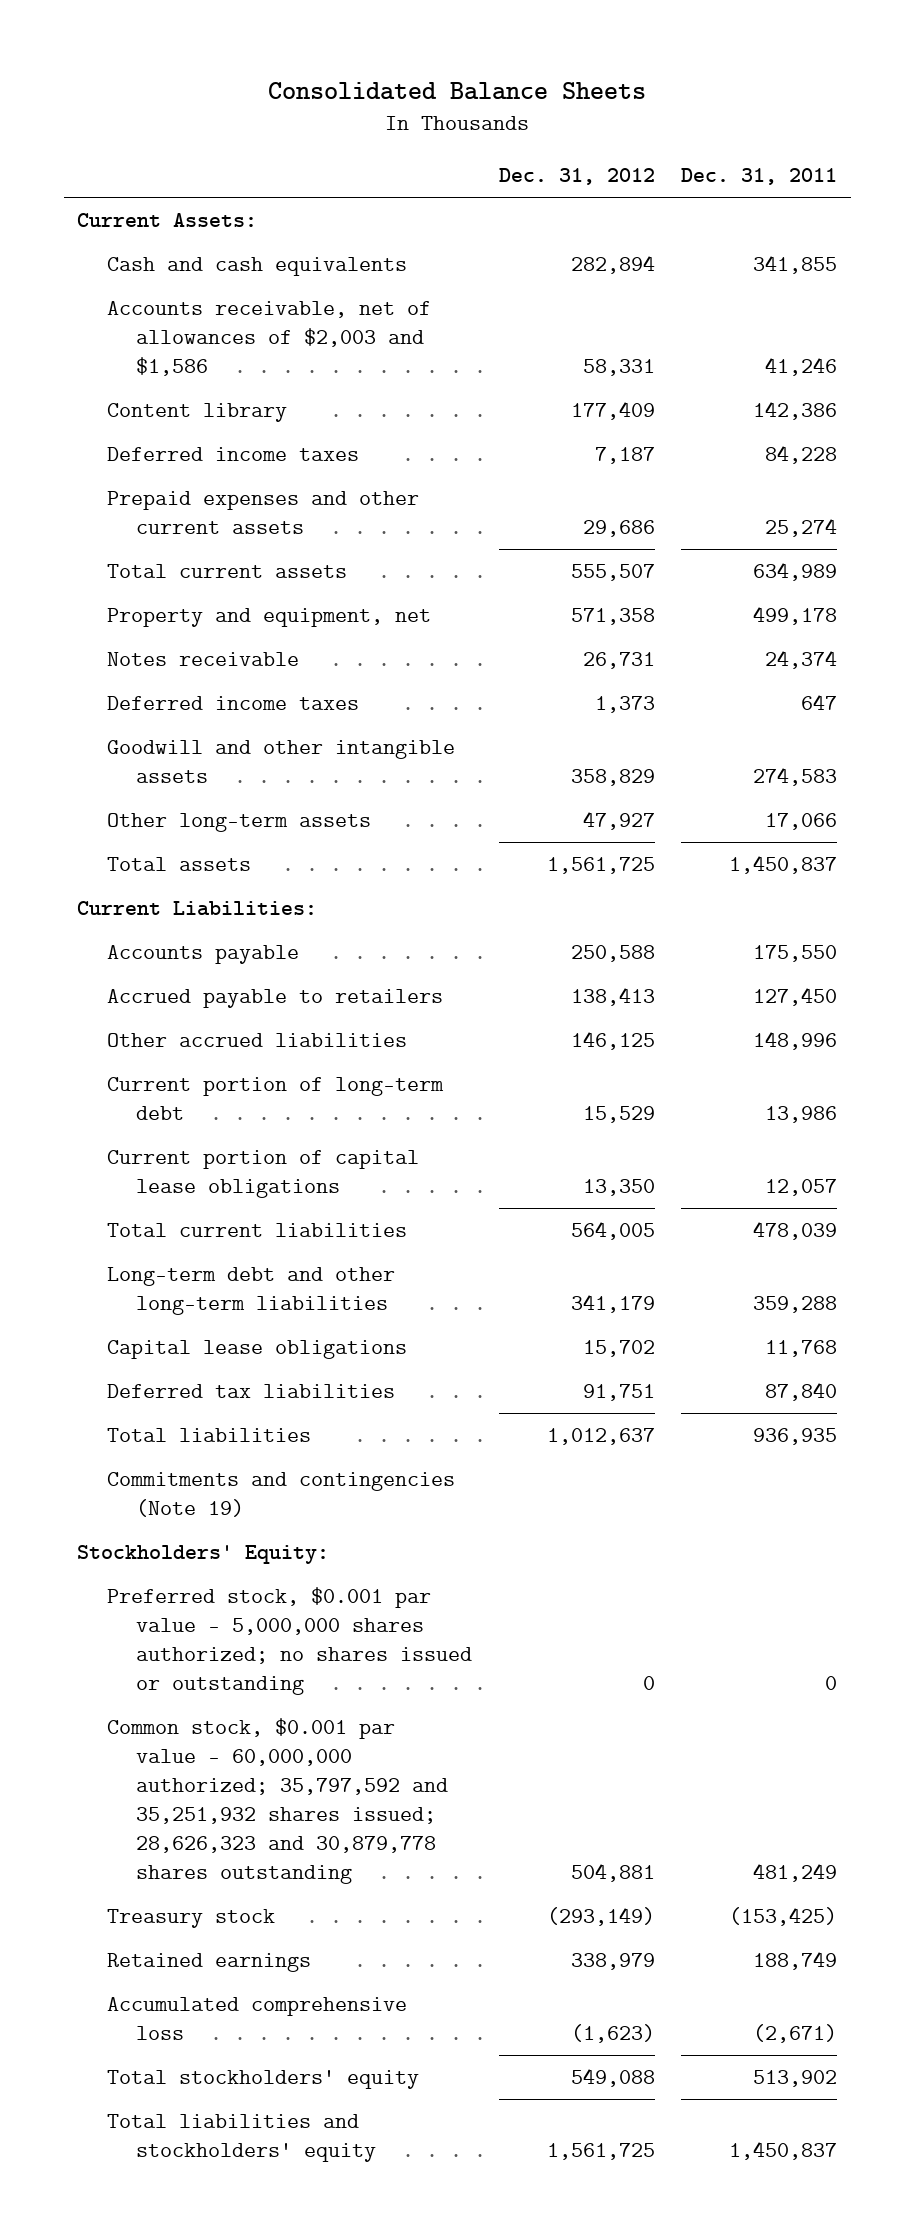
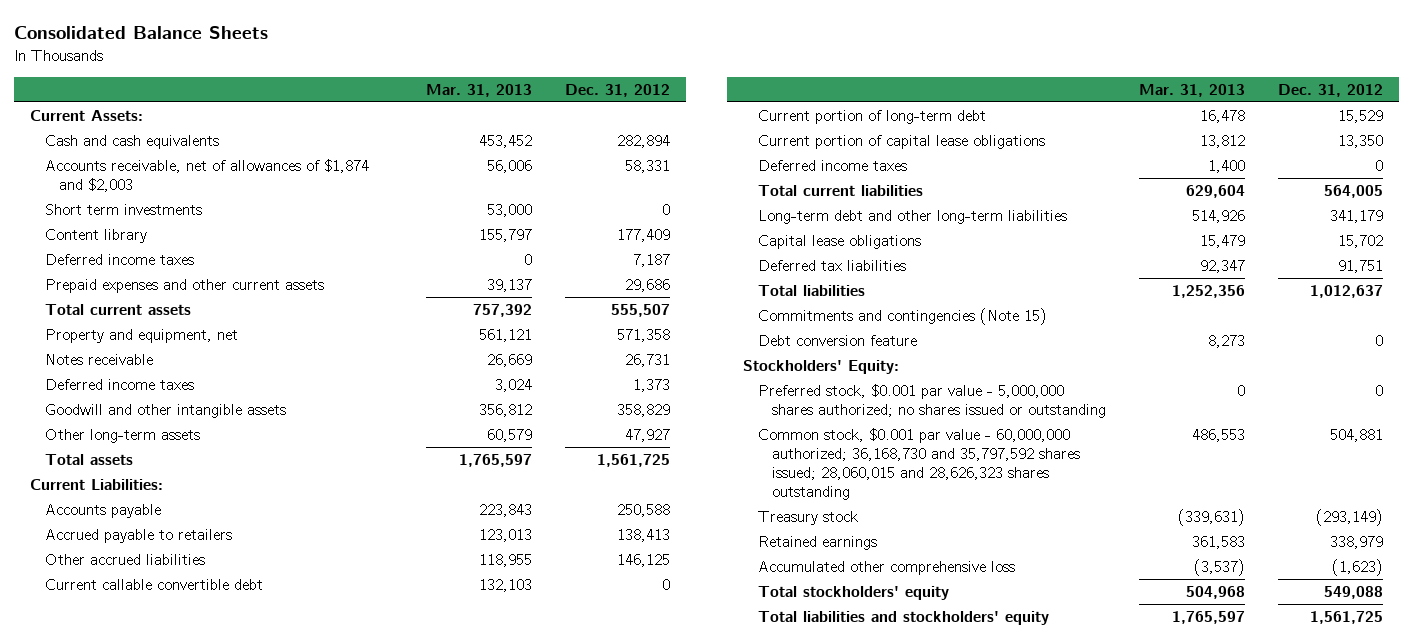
[681,168,838,186] Dec. 31, 2011 -> none
none -> [426,83,533,97] Mar. 31, 2013
[106,301,431,376] Accounts receivable, net of allowances of $2,003 and $1,586 -> [44,158,369,193] Accounts receivable, net of allowances of $1,874 and $2,003
none -> [44,203,202,215] Short term investments
none -> [44,578,263,590] Current callable convertible debt
none -> [757,159,907,171] Deferred income taxes
[106,1472,455,1518] Commitments and contingencies (Note 19) -> [757,307,1047,325] Commitments and contingencies (Note 15)
none -> [757,334,917,346] Debt conversion feature
[106,1718,449,1884] Common stock, $0.001 par value - 60,000,000 authorized; 35,797,592 and 35,251,932 shares issued; 28,626,323 and 30,879,778 shares outstanding -> [757,427,1081,501] Common stock, $0.001 par value - 60,000,000 authorized; 36,168,730 and 35,797,592 shares issued; 28,060,015 and 28,626,323 shares outstanding
[106,1997,407,2041] Accumulated comprehensive loss -> [757,560,1015,575] Accumulated other comprehensive loss

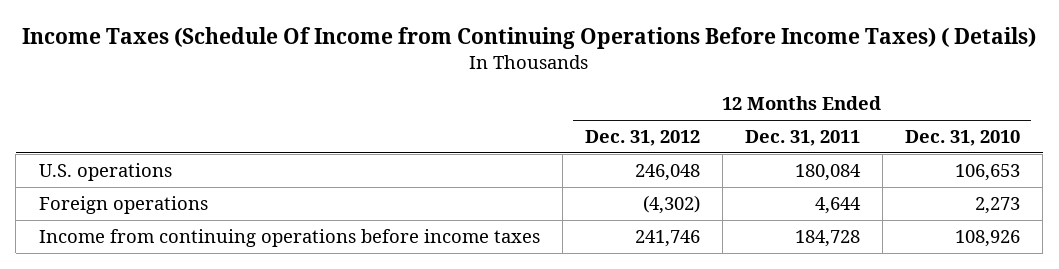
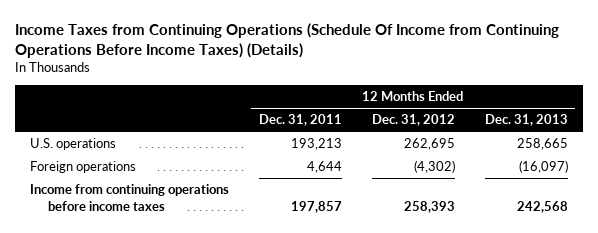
[22,27,1037,50] Income Taxes (Schedule Of Income from Continuing Operations Before Income Taxes) ( Details) -> [15,22,560,58] Income Taxes from Continuing Operations (Schedule Of Income from Continuing Operations Before Income Taxes) (Details)
[905,130,1021,147] Dec. 31, 2010 -> none
none -> [484,114,568,127] Dec. 31, 2013
[634,163,700,181] 246,048 -> [403,138,455,151] 262,695
[794,163,861,181] 180,084 -> [290,138,342,151] 193,213
[634,229,700,247] 241,746 -> [403,200,455,213] 258,393
[794,229,860,247] 184,728 -> [290,200,342,213] 197,857

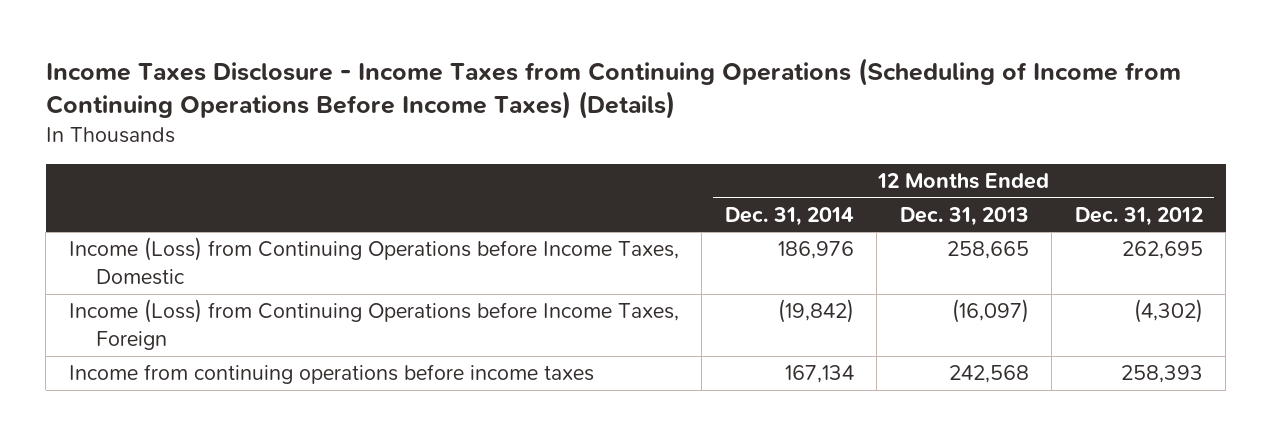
[15,22,560,58] Income Taxes from Continuing Operations (Schedule Of Income from Continuing Operations Before Income Taxes) (Details) -> [45,57,1181,120] Income Taxes Disclosure - Income Taxes from Continuing Operations (Scheduling of Income from Continuing Operations Before Income Taxes) (Details)
[258,114,342,127] Dec. 31, 2011 -> none
none -> [724,206,854,226] Dec. 31, 2014
[29,138,116,151] U.S. operations -> [68,237,679,286] Income (Loss) from Continuing Operations before Income Taxes, Domestic
[29,161,136,174] Foreign operations -> [68,299,679,351] Income (Loss) from Continuing Operations before Income Taxes, Foreign

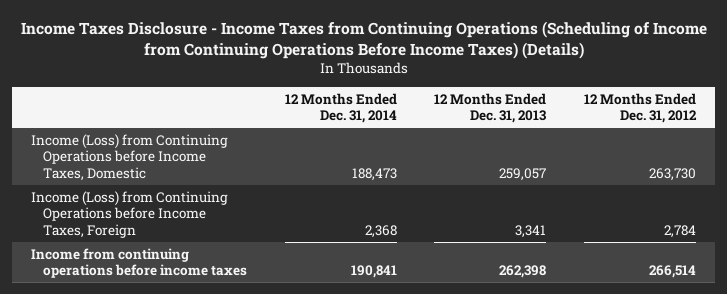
[777,241,854,260] 186,976 -> [351,168,397,182] 188,473
[946,241,1029,260] 258,665 -> [499,168,547,182] 259,057
[1121,241,1203,260] 262,695 -> [649,168,697,182] 263,730
[777,299,854,324] (19,842) -> [364,225,397,239] 2,368
[951,299,1029,324] (16,097) -> [515,225,547,239] 3,341
[1133,299,1203,324] (4,302) -> [664,225,697,239] 2,784
[784,365,854,384] 167,134 -> [350,265,397,279] 190,841
[948,365,1029,384] 242,568 -> [499,265,547,279] 262,398
[1120,365,1203,384] 258,393 -> [649,265,697,279] 266,514

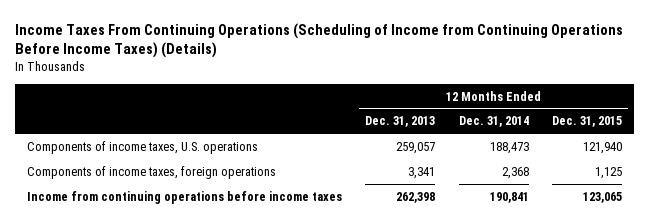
[20,20,707,59] Income Taxes Disclosure - Income Taxes from Continuing Operations (Scheduling of Income from Continuing Operations Before Income Taxes) (Details) -> [15,22,624,59] Income Taxes From Continuing Operations (Scheduling of Income from Continuing Operations Before Income Taxes) (Details)
[584,92,698,124] 12 Months Ended Dec. 31, 2012 -> none
none -> [552,116,623,128] Dec. 31, 2015
[31,133,229,182] Income (Loss) from Continuing Operations before Income Taxes, Domestic -> [26,140,258,154] Components of income taxes, U.S. operations
[31,190,229,239] Income (Loss) from Continuing Operations before Income Taxes, Foreign -> [26,165,276,179] Components of income taxes, foreign operations

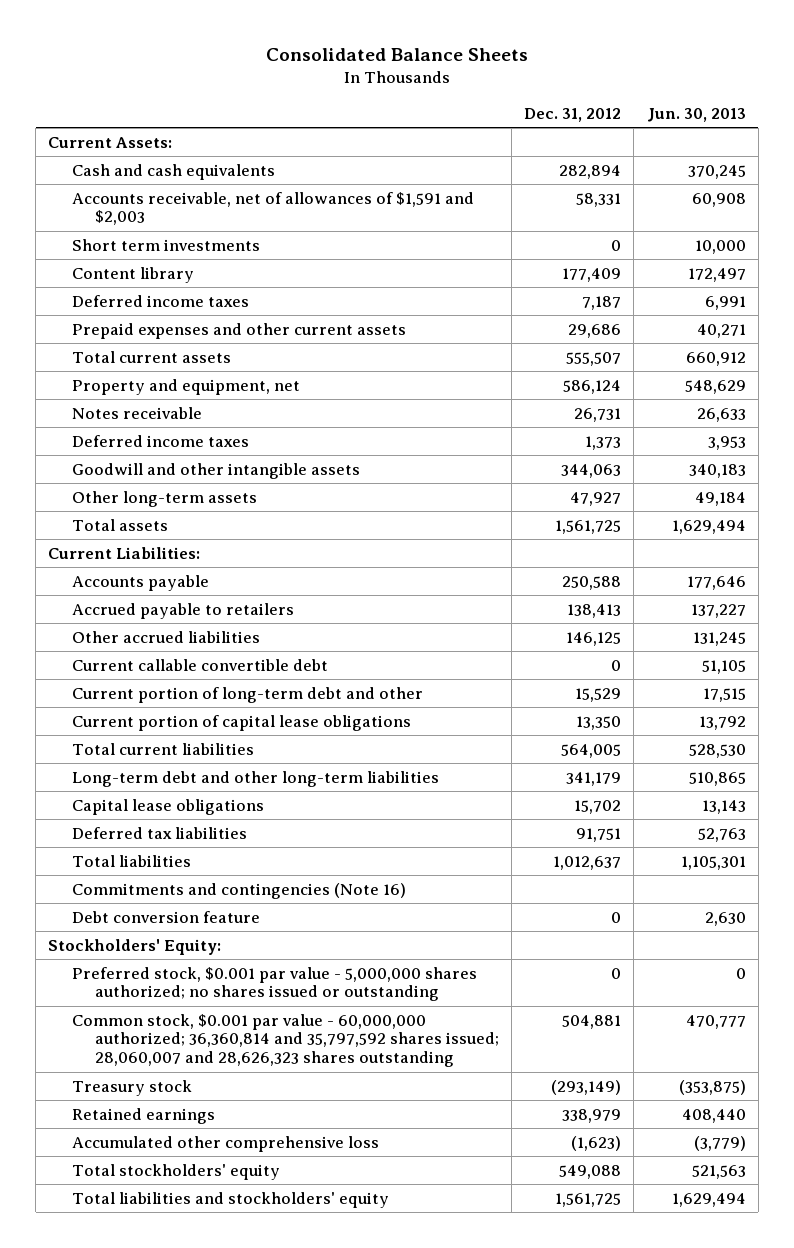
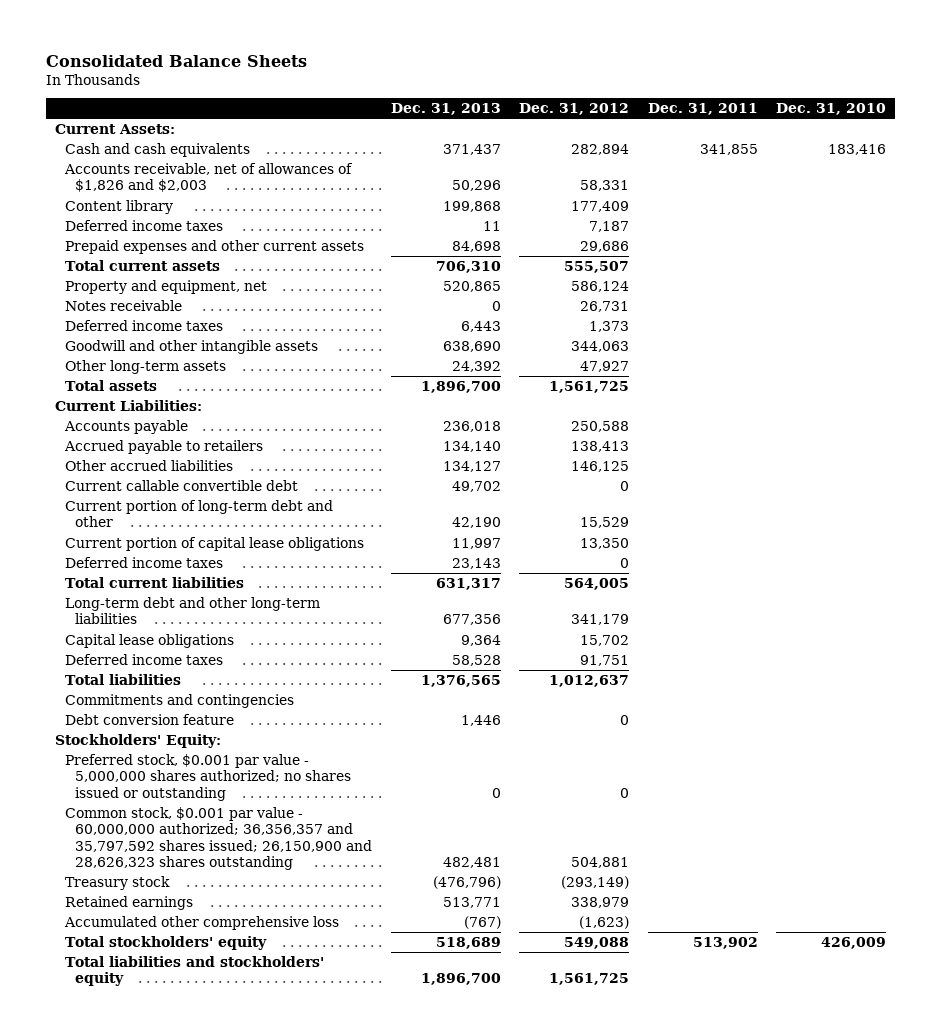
[646,108,746,123] Jun. 30, 2013 -> none
none -> [390,102,501,115] Dec. 31, 2013
none -> [647,102,758,115] Dec. 31, 2011
none -> [775,102,886,115] Dec. 31, 2010
[71,238,260,251] Short term investments -> none
[71,191,474,226] Accounts receivable, net of allowances of $1,591 and $2,003 -> [64,163,354,193] Accounts receivable, net of allowances of $1,826 and $2,003
none -> [65,557,224,569] Deferred income taxes
[71,826,247,839] Deferred tax liabilities -> [65,654,224,666] Deferred income taxes
[71,882,406,899] Commitments and contingencies (Note 16) -> [65,694,295,709] Commitments and contingencies
[71,1013,499,1068] Common stock, $0.001 par value - 60,000,000 authorized; 36,360,814 and 35,797,592 shares issued; 28,060,007 and 28,626,323 shares outstanding -> [65,807,373,870] Common stock, $0.001 par value - 60,000,000 authorized; 36,356,357 and 35,797,592 shares issued; 26,150,900 and 28,626,323 shares outstanding

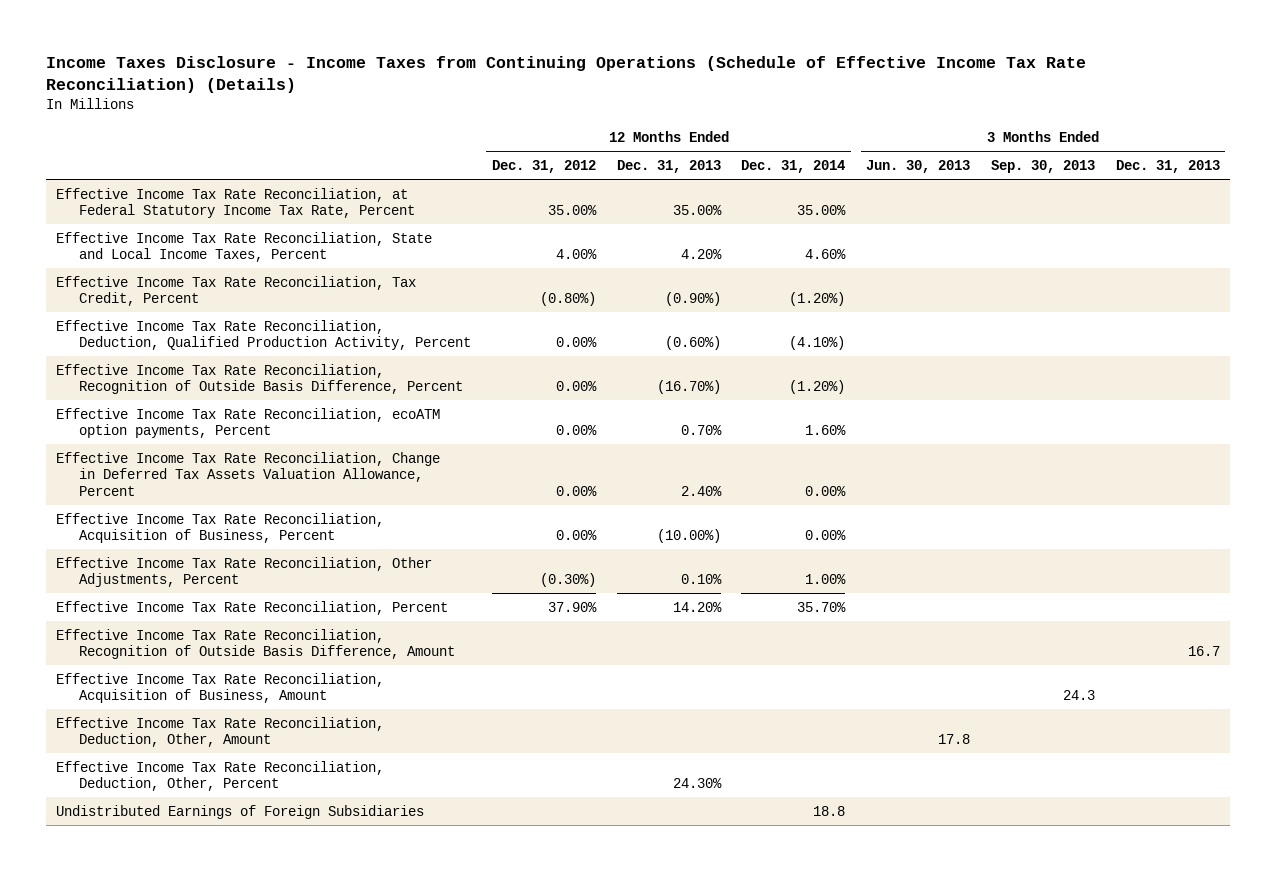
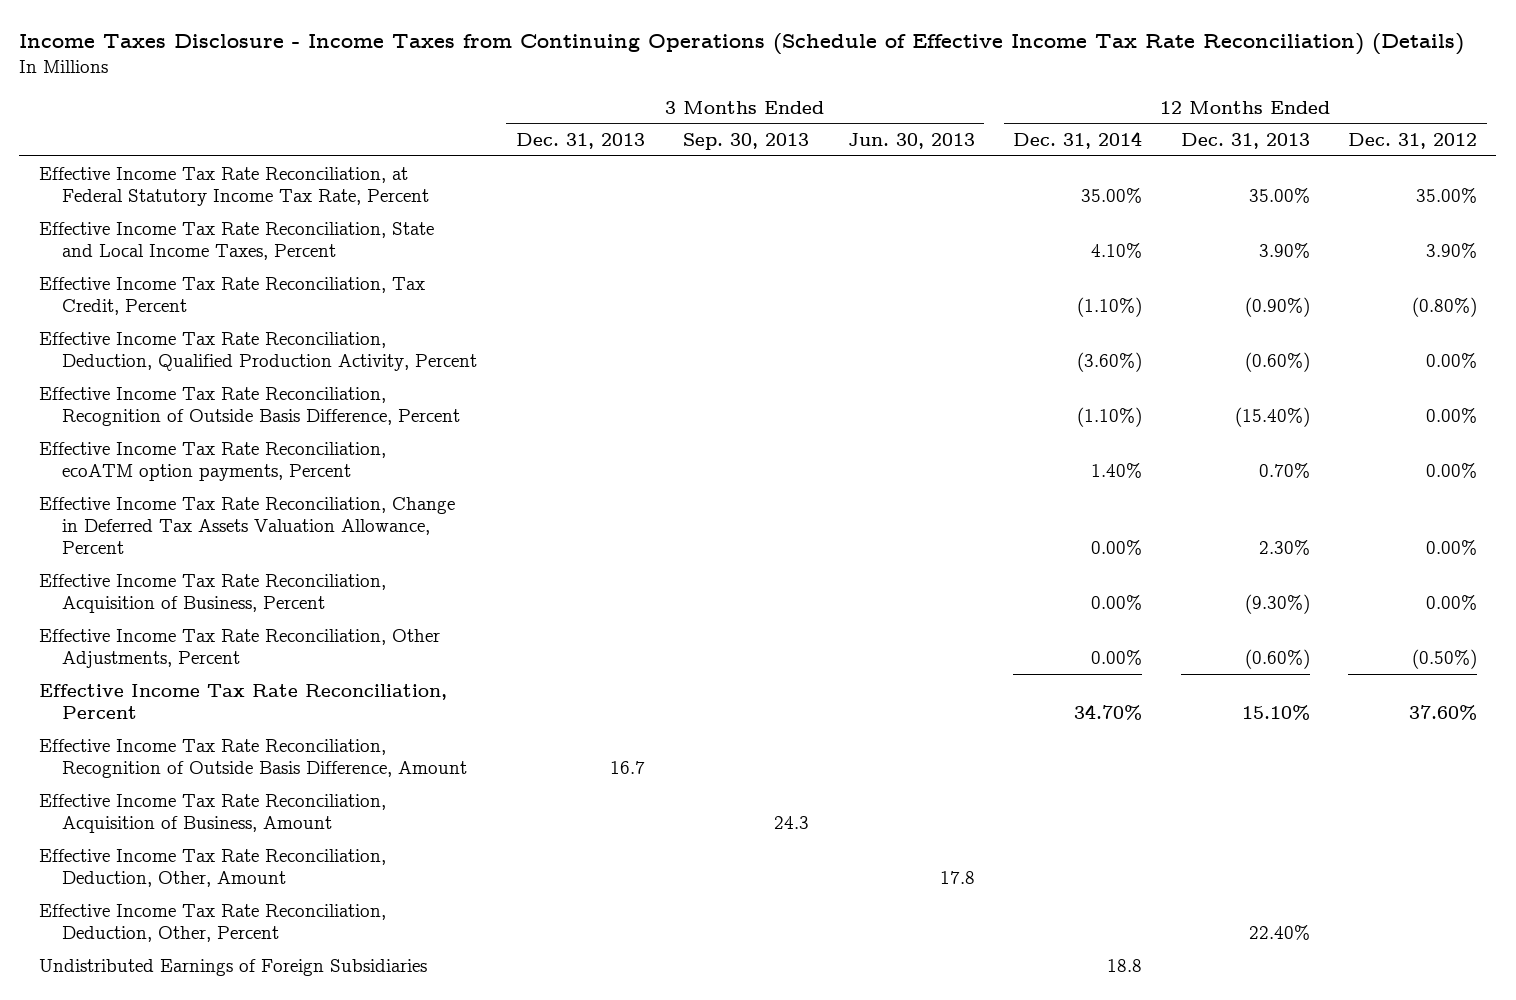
[555,249,597,260] 4.00% -> [1426,242,1478,258] 3.90%
[680,249,722,260] 4.20% -> [1258,242,1310,258] 3.90%
[805,249,847,260] 4.60% -> [1091,242,1143,258] 4.10%
[789,292,846,307] (1.20%) -> [1077,296,1143,317] (1.10%)
[789,336,846,351] (4.10%) -> [1077,351,1143,372] (3.60%)
[656,380,721,395] (16.70%) -> [1234,406,1310,427] (15.40%)
[789,380,846,395] (1.20%) -> [1077,406,1143,427] (1.10%)
[805,425,847,436] 1.60% -> [1091,462,1143,478] 1.40%
[680,485,722,496] 2.40% -> [1258,540,1310,556] 2.30%
[656,529,721,544] (10.00%) -> [1244,593,1310,614] (9.30%)
[539,573,596,588] (0.30%) -> [1412,648,1478,669] (0.50%)
[680,574,722,585] 0.10% -> [1244,648,1310,669] (0.60%)
[805,574,847,585] 1.00% -> [1091,649,1143,665] 0.00%
[547,601,597,612] 37.90% -> [1409,704,1478,720] 37.60%
[672,601,722,612] 14.20% -> [1241,704,1310,720] 15.10%
[797,601,847,612] 35.70% -> [1074,703,1143,720] 34.70%
[672,778,722,789] 24.30% -> [1248,924,1310,940] 22.40%

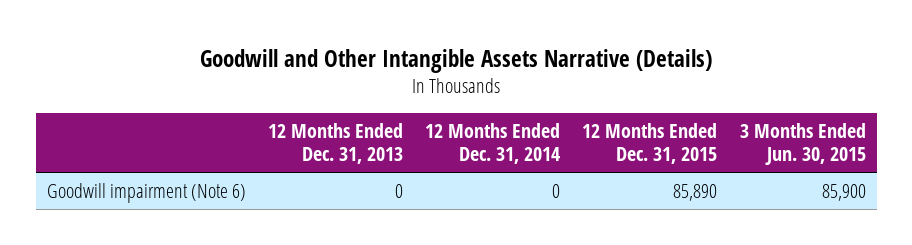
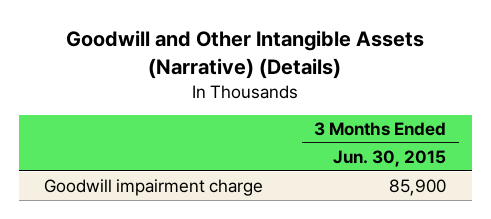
[200,48,713,73] Goodwill and Other Intangible Assets Narrative (Details) -> [66,30,425,79] Goodwill and Other Intangible Assets (Narrative) (Details)
[268,123,404,165] 12 Months Ended Dec. 31, 2013 -> none
[425,123,561,165] 12 Months Ended Dec. 31, 2014 -> none
[582,123,718,165] 12 Months Ended Dec. 31, 2015 -> none
[46,182,246,203] Goodwill impairment (Note 6) -> [44,179,264,197] Goodwill impairment charge

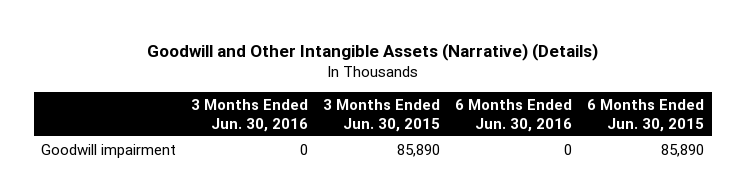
none -> [191,98,309,132] 3 Months Ended Jun. 30, 2016
none -> [455,98,573,132] 6 Months Ended Jun. 30, 2016
none -> [587,98,705,132] 6 Months Ended Jun. 30, 2015
[44,179,264,197] Goodwill impairment charge -> [41,143,177,158] Goodwill impairment
[389,179,447,197] 85,900 -> [397,143,441,157] 85,890

